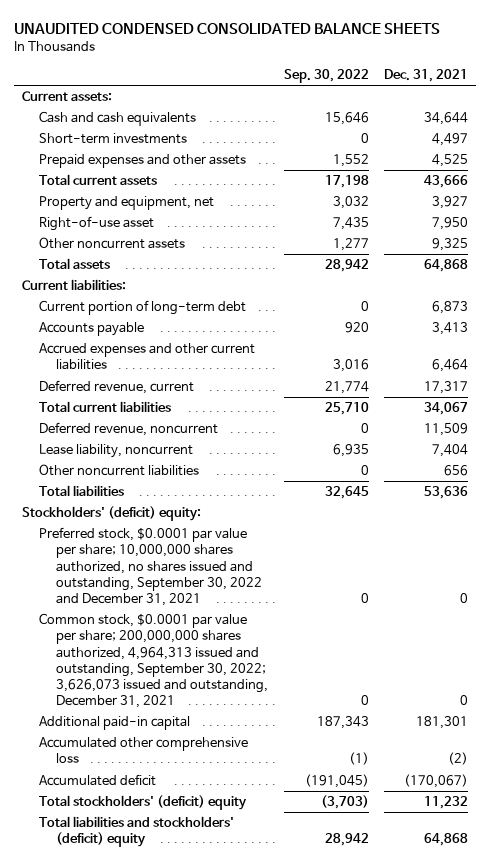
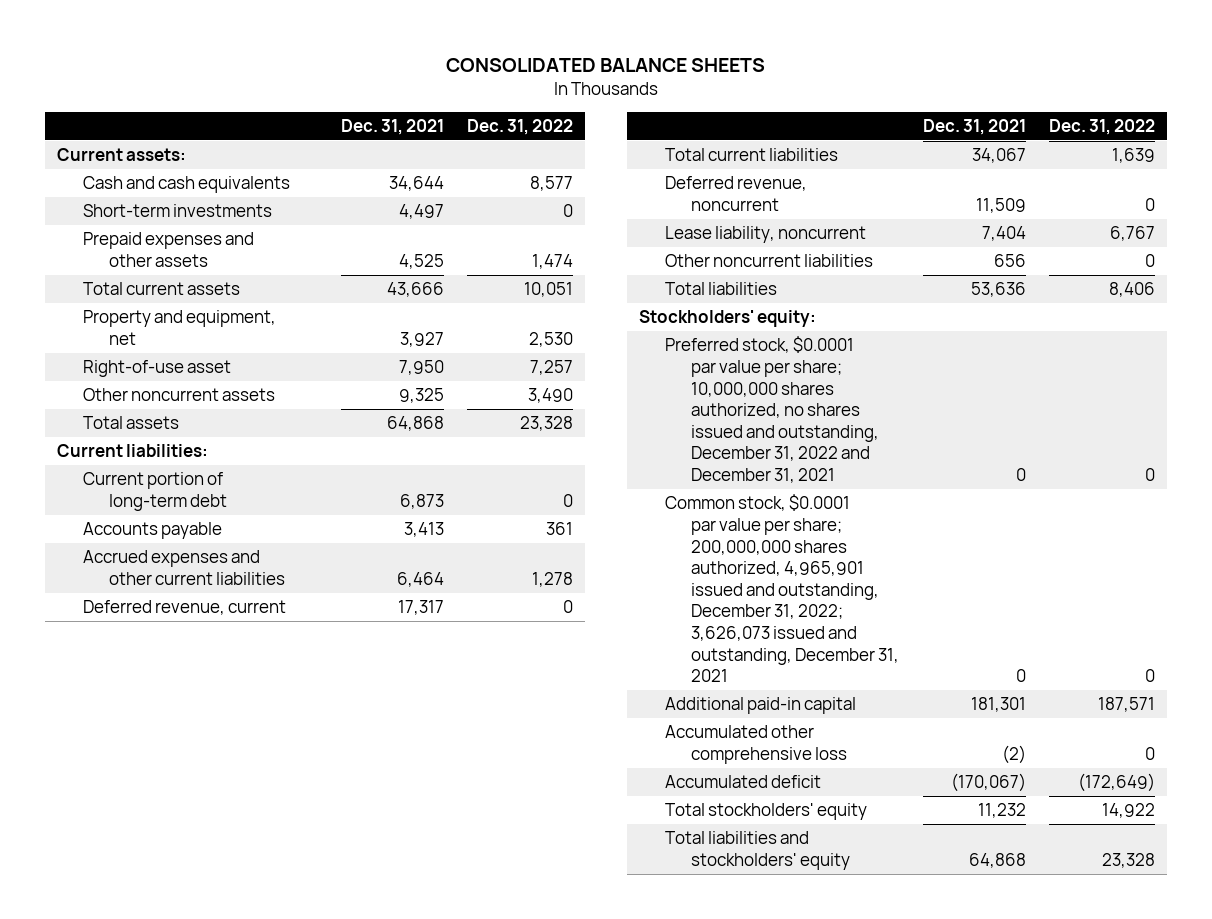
[13,22,440,34] UNAUDITED CONDENSED CONSOLIDATED BALANCE SHEETS -> [446,57,766,72] CONSOLIDATED BALANCE SHEETS
[283,69,369,84] Sep. 30, 2022 -> none
none -> [467,119,574,136] Dec. 31, 2022
[21,506,201,522] Stockholders' (deficit) equity: -> [639,310,817,328] Stockholders' equity:
[38,527,262,607] Preferred stock, $0.0001 par value per share; 10,000,000 shares authorized, no shares issued and outstanding, September 30, 2022 and December 31, 2021 -> [665,336,880,484] Preferred stock, $0.0001 par value per share; 10,000,000 shares authorized, no shares issued and outstanding, December 31, 2022 and December 31, 2021
[38,613,268,709] Common stock, $0.0001 par value per share; 200,000,000 shares authorized, 4,964,313 issued and outstanding, September 30, 2022; 3,626,073 issued and outstanding, December 31, 2021 -> [665,494,900,683] Common stock, $0.0001 par value per share; 200,000,000 shares authorized, 4,965,901 issued and outstanding, December 31, 2022; 3,626,073 issued and outstanding, December 31, 2021
[38,795,247,811] Total stockholders' (deficit) equity -> [665,803,868,821] Total stockholders' equity
[38,816,234,848] Total liabilities and stockholders' (deficit) equity -> [665,831,851,870] Total liabilities and stockholders' equity

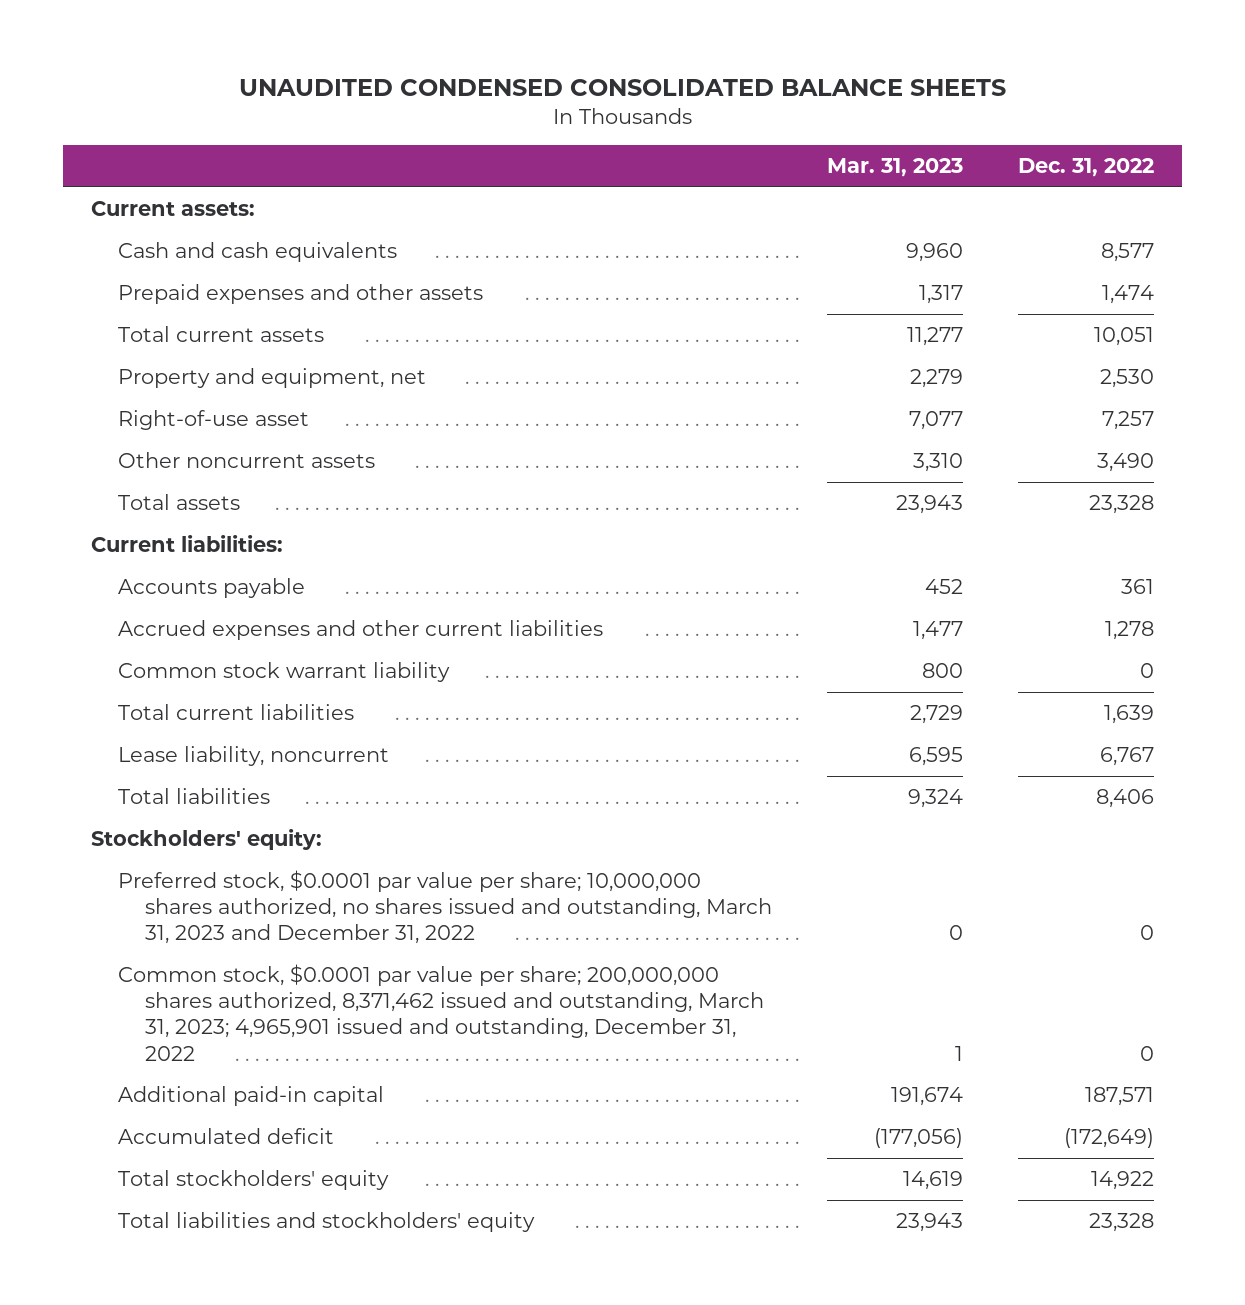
[446,57,766,72] CONSOLIDATED BALANCE SHEETS -> [238,78,1006,96] UNAUDITED CONDENSED CONSOLIDATED BALANCE SHEETS
[340,119,444,136] Dec. 31, 2021 -> none
none -> [827,158,964,178] Mar. 31, 2023
[83,204,273,218] Short-term investments -> none
[83,472,228,511] Current portion of long-term debt -> none
[83,600,287,616] Deferred revenue, current -> none
none -> [117,662,450,683] Common stock warrant liability
[665,176,808,211] Deferred revenue, noncurrent -> none
[665,254,874,268] Other noncurrent liabilities -> none
[665,336,880,484] Preferred stock, $0.0001 par value per share; 10,000,000 shares authorized, no shares issued and outstanding, December 31, 2022 and December 31, 2021 -> [117,870,772,945] Preferred stock, $0.0001 par value per share; 10,000,000 shares authorized, no shares issued and outstanding, March 31, 2023 and December 31, 2022
[665,494,900,683] Common stock, $0.0001 par value per share; 200,000,000 shares authorized, 4,965,901 issued and outstanding, December 31, 2022; 3,626,073 issued and outstanding, December 31, 2021 -> [117,964,764,1061] Common stock, $0.0001 par value per share; 200,000,000 shares authorized, 8,371,462 issued and outstanding, March 31, 2023; 4,965,901 issued and outstanding, December 31, 2022
[665,725,848,764] Accumulated other comprehensive loss -> none

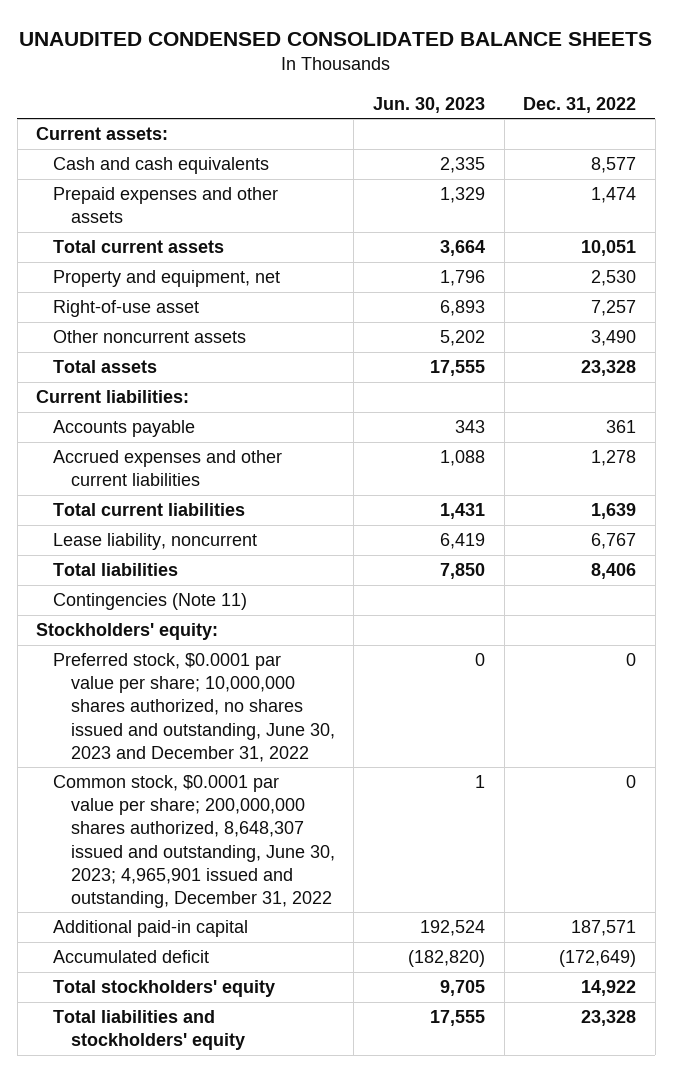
[827,158,964,178] Mar. 31, 2023 -> none
none -> [372,96,485,113] Jun. 30, 2023
[117,662,450,683] Common stock warrant liability -> none
none -> [53,593,248,611] Contingencies (Note 11)
[117,870,772,945] Preferred stock, $0.0001 par value per share; 10,000,000 shares authorized, no shares issued and outstanding, March 31, 2023 and December 31, 2022 -> [53,653,335,762] Preferred stock, $0.0001 par value per share; 10,000,000 shares authorized, no shares issued and outstanding, June 30, 2023 and December 31, 2022
[117,964,764,1061] Common stock, $0.0001 par value per share; 200,000,000 shares authorized, 8,371,462 issued and outstanding, March 31, 2023; 4,965,901 issued and outstanding, December 31, 2022 -> [53,775,335,908] Common stock, $0.0001 par value per share; 200,000,000 shares authorized, 8,648,307 issued and outstanding, June 30, 2023; 4,965,901 issued and outstanding, December 31, 2022

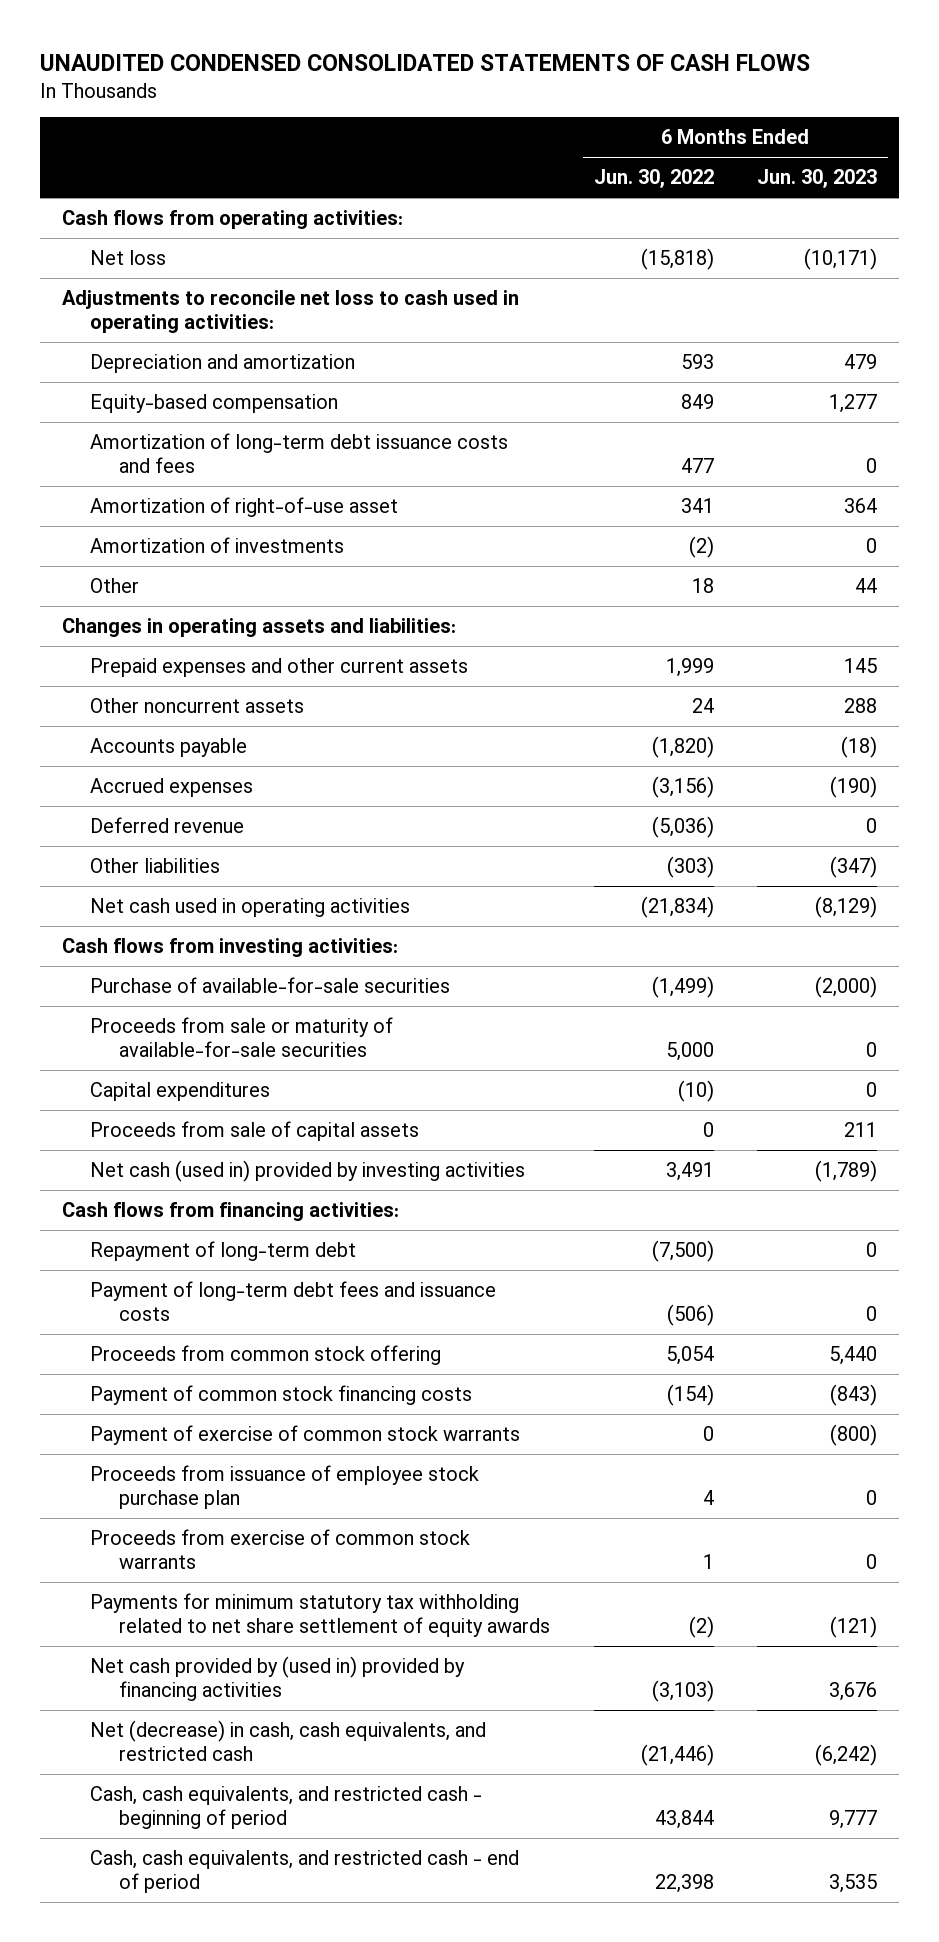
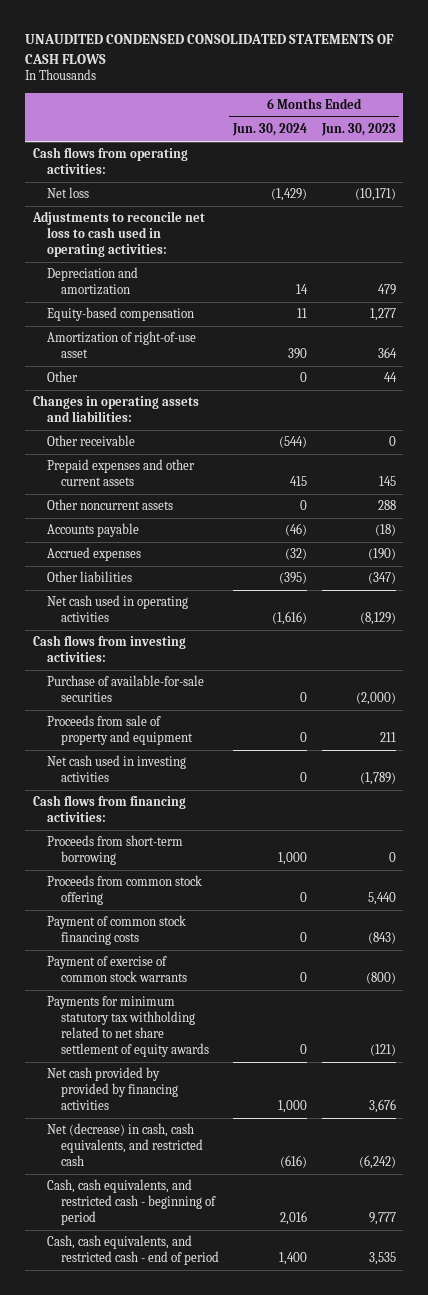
[593,169,714,189] Jun. 30, 2022 -> none
none -> [232,123,308,137] Jun. 30, 2024
[90,433,509,474] Amortization of long-term debt issuance costs and fees -> none
[90,537,345,554] Amortization of investments -> none
none -> [46,435,135,447] Other receivable
[90,817,245,834] Deferred revenue -> none
[90,1017,394,1058] Proceeds from sale or maturity of available-for-sale securities -> none
[90,1082,271,1102] Capital expenditures -> none
[90,1121,420,1142] Proceeds from sale of capital assets -> [46,715,193,746] Proceeds from sale of property and equipment
[90,1160,526,1183] Net cash (used in) provided by investing activities -> [46,755,186,783] Net cash used in investing activities
[90,1241,357,1262] Repayment of long-term debt -> none
[90,1281,497,1322] Payment of long-term debt fees and issuance costs -> none
none -> [46,835,183,866] Proceeds from short-term borrowing
[90,1465,480,1510] Proceeds from issuance of employee stock purchase plan -> none
[90,1529,471,1570] Proceeds from exercise of common stock warrants -> none
[90,1656,466,1702] Net cash provided by (used in) provided by financing activities -> [46,1067,178,1110] Net cash provided by provided by financing activities

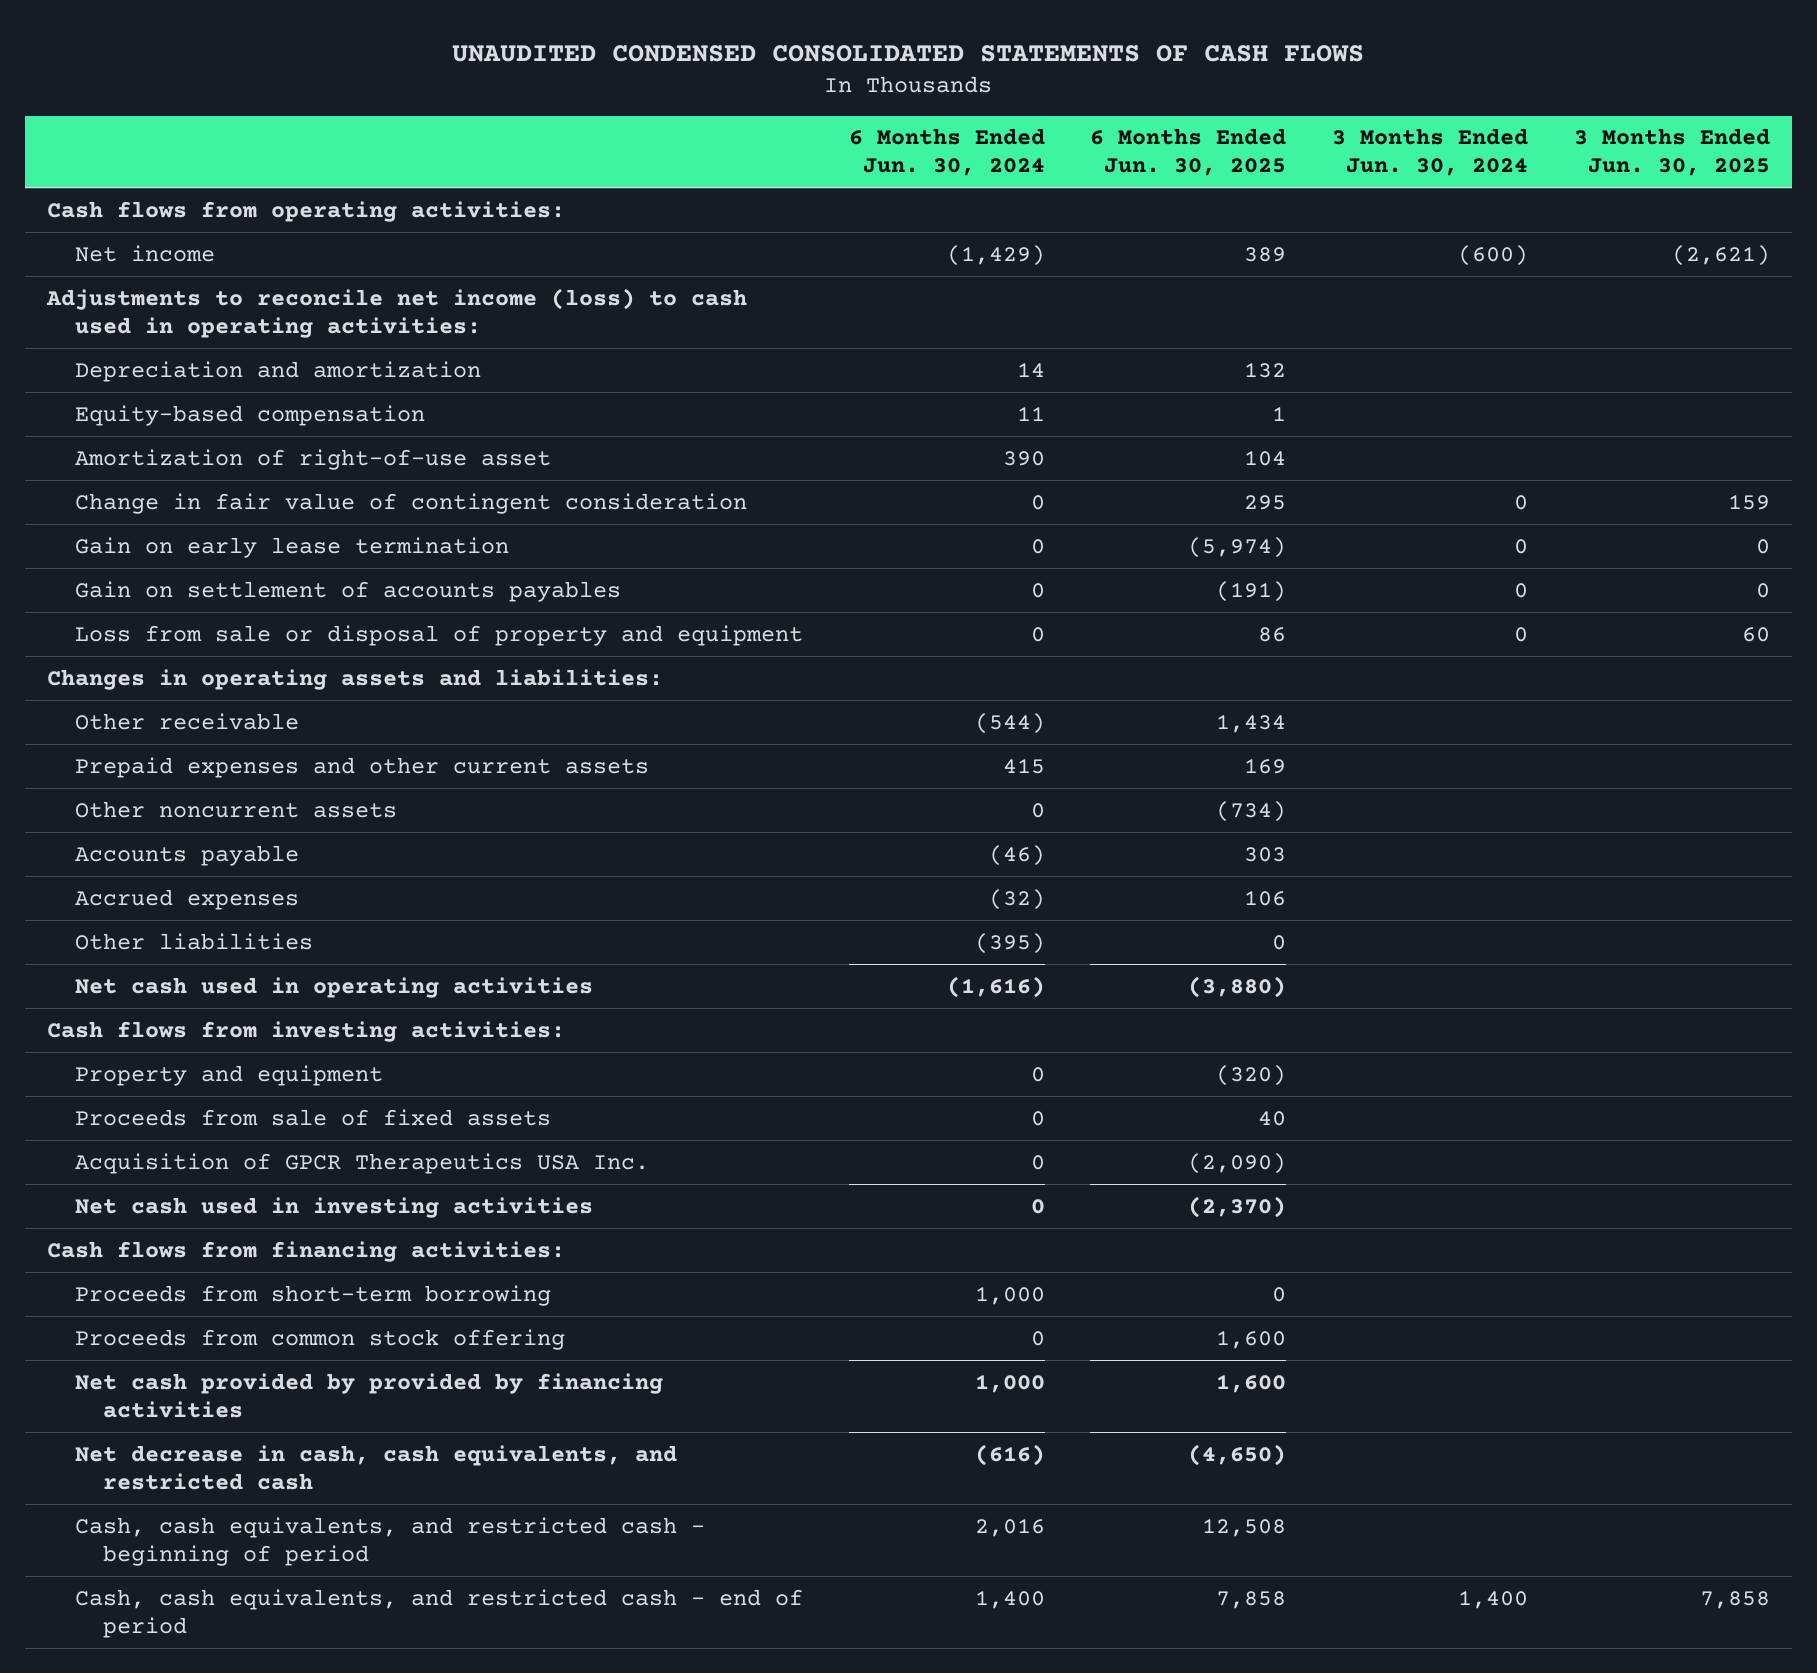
[320,123,396,137] Jun. 30, 2023 -> none
none -> [1090,128,1287,177] 6 Months Ended Jun. 30, 2025
none -> [1332,128,1529,177] 3 Months Ended Jun. 30, 2024
none -> [1573,128,1770,177] 3 Months Ended Jun. 30, 2025
[46,187,89,199] Net loss -> [75,244,216,262] Net income
[31,211,205,257] Adjustments to reconcile net loss to cash used in operating activities: -> [46,287,748,338] Adjustments to reconcile net income (loss) to cash used in operating activities:
none -> [75,492,748,514] Change in fair value of contingent consideration
none -> [75,536,510,558] Gain on early lease termination
none -> [75,580,622,602] Gain on settlement of accounts payables
[46,371,78,383] Other -> [75,624,804,646] Loss from sale or disposal of property and equipment
[46,675,204,703] Purchase of available-for-sale securities -> none
none -> [75,1064,384,1086] Property and equipment
[46,715,193,746] Proceeds from sale of property and equipment -> [75,1108,552,1126] Proceeds from sale of fixed assets
none -> [75,1152,650,1174] Acquisition of GPCR Therapeutics USA Inc.
[46,915,186,946] Payment of common stock financing costs -> none
[46,956,187,983] Payment of exercise of common stock warrants -> none
[46,996,209,1057] Payments for minimum statutory tax withholding related to net share settlement of equity awards -> none
[46,1123,203,1166] Net (decrease) in cash, cash equivalents, and restricted cash -> [75,1444,678,1490] Net decrease in cash, cash equivalents, and restricted cash

